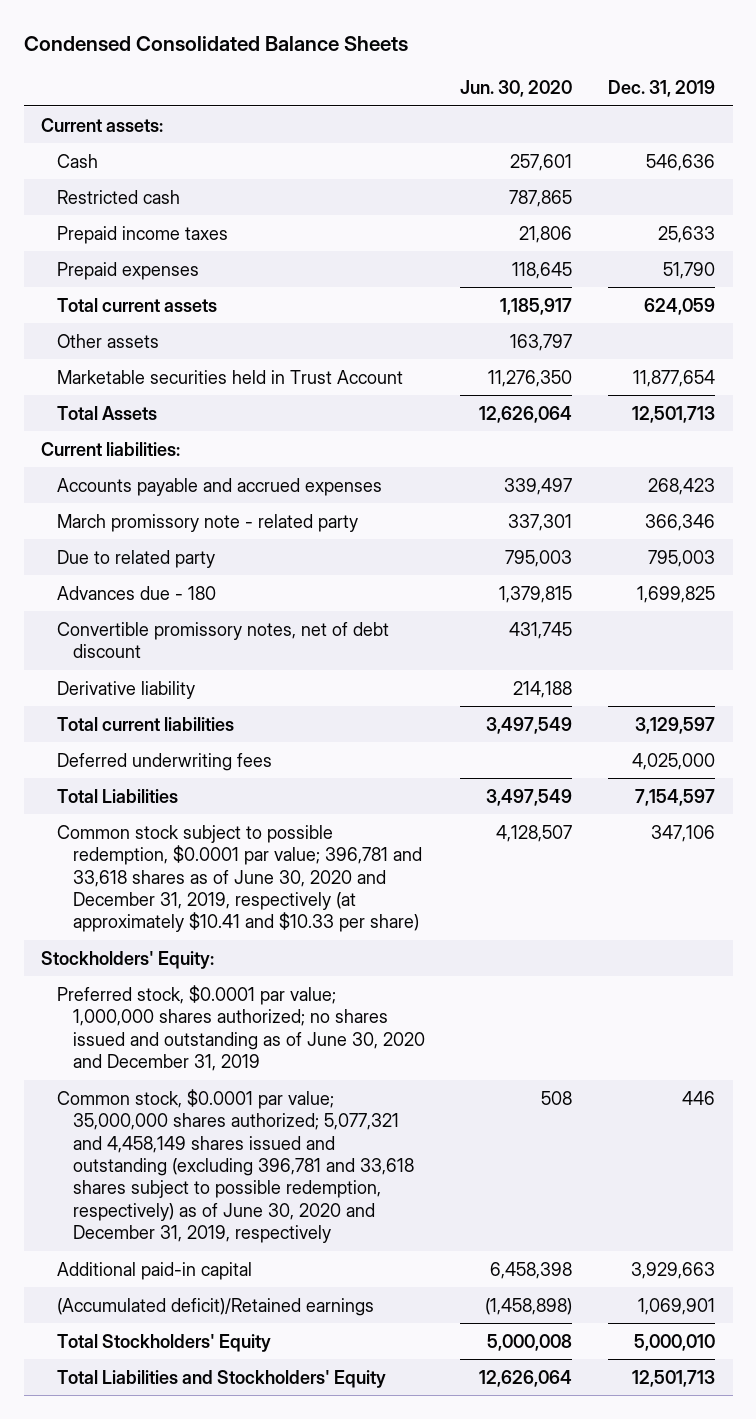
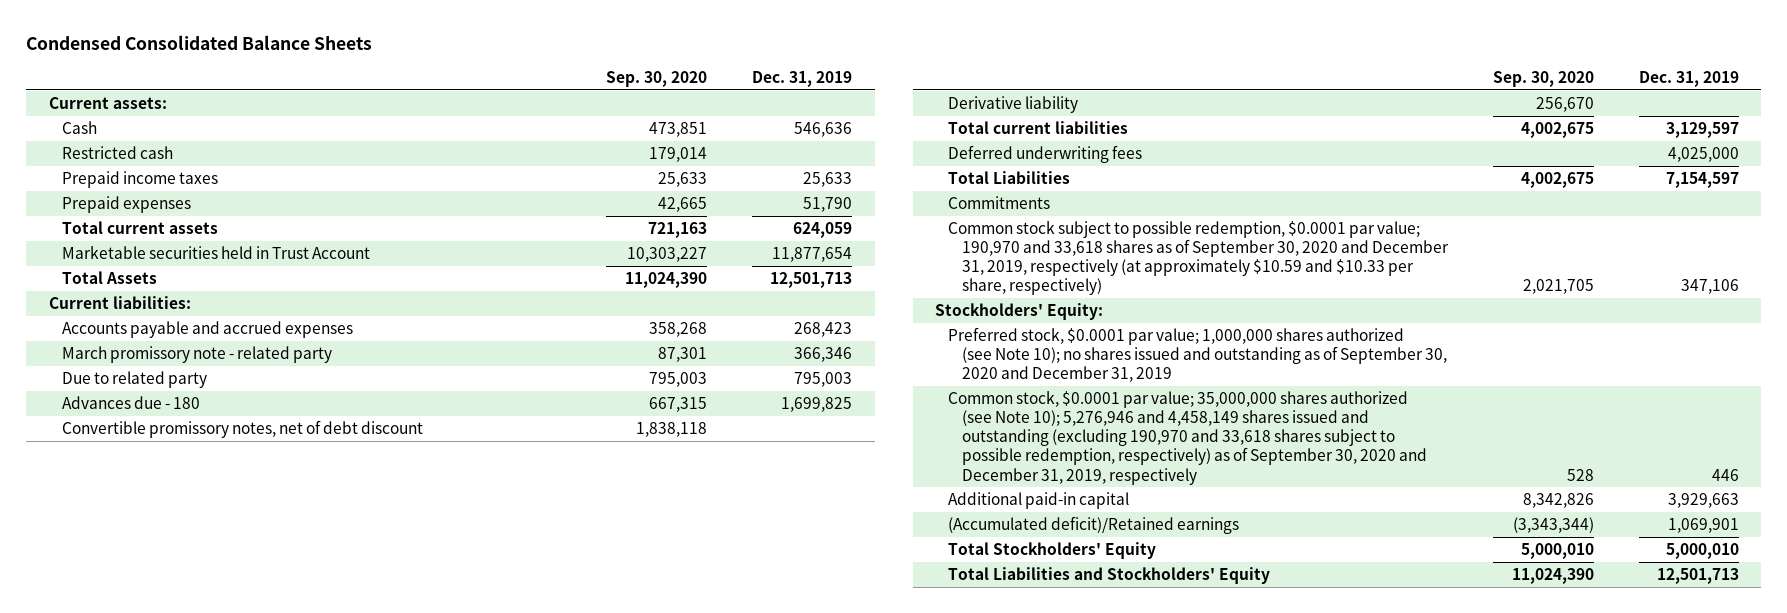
[460,80,573,98] Jun. 30, 2020 -> none
none -> [606,71,708,88] Sep. 30, 2020
[57,333,160,348] Other assets -> none
none -> [948,195,1051,209] Commitments
[57,824,422,933] Common stock subject to possible redemption, $0.0001 par value; 396,781 and 33,618 shares as of June 30, 2020 and December 31, 2019, respectively (at approximately $10.41 and $10.33 per share) -> [948,220,1449,296] Common stock subject to possible redemption, $0.0001 par value; 190,970 and 33,618 shares as of September 30, 2020 and December 31, 2019, respectively (at approximately $10.59 and $10.33 per share, respectively)
[57,984,425,1071] Preferred stock, $0.0001 par value; 1,000,000 shares authorized; no shares issued and outstanding as of June 30, 2020 and December 31, 2019 -> [948,326,1447,383] Preferred stock, $0.0001 par value; 1,000,000 shares authorized (see Note 10); no shares issued and outstanding as of September 30, 2020 and December 31, 2019
[57,1088,414,1244] Common stock, $0.0001 par value; 35,000,000 shares authorized; 5,077,321 and 4,458,149 shares issued and outstanding (excluding 396,781 and 33,618 shares subject to possible redemption, respectively) as of June 30, 2020 and December 31, 2019, respectively -> [948,390,1427,485] Common stock, $0.0001 par value; 35,000,000 shares authorized (see Note 10); 5,276,946 and 4,458,149 shares issued and outstanding (excluding 190,970 and 33,618 shares subject to possible redemption, respectively) as of September 30, 2020 and December 31, 2019, respectively

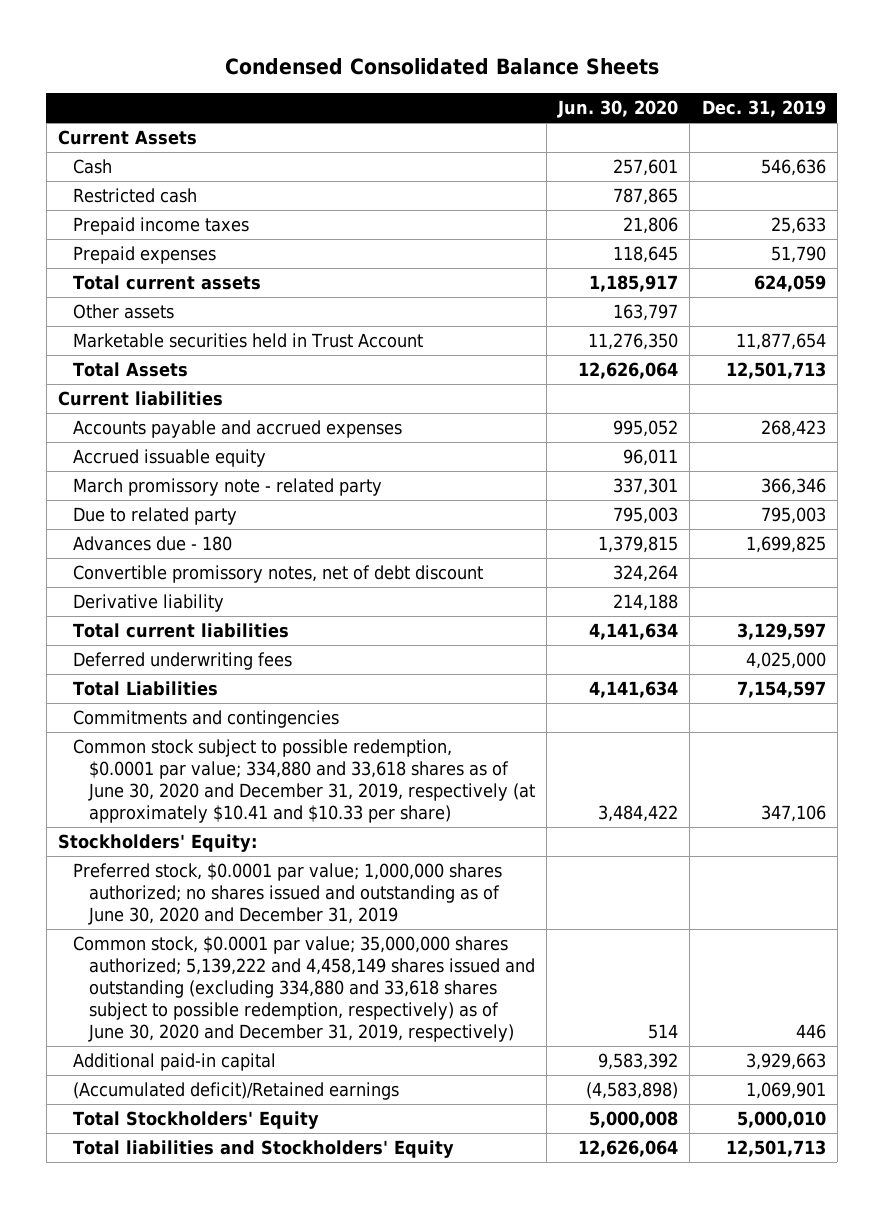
[606,71,708,88] Sep. 30, 2020 -> none
none -> [557,99,679,118] Jun. 30, 2020
[48,96,167,109] Current assets: -> [58,130,198,146] Current Assets
none -> [73,304,175,320] Other assets
[48,295,191,309] Current liabilities: -> [58,391,224,407] Current liabilities
none -> [73,449,267,468] Accrued issuable equity
[948,195,1051,209] Commitments -> [73,710,340,729] Commitments and contingencies
[948,220,1449,296] Common stock subject to possible redemption, $0.0001 par value; 190,970 and 33,618 shares as of September 30, 2020 and December 31, 2019, respectively (at approximately $10.59 and $10.33 per share, respectively) -> [73,739,535,824] Common stock subject to possible redemption, $0.0001 par value; 334,880 and 33,618 shares as of June 30, 2020 and December 31, 2019, respectively (at approximately $10.41 and $10.33 per share)
[948,326,1447,383] Preferred stock, $0.0001 par value; 1,000,000 shares authorized (see Note 10); no shares issued and outstanding as of September 30, 2020 and December 31, 2019 -> [73,863,503,926] Preferred stock, $0.0001 par value; 1,000,000 shares authorized; no shares issued and outstanding as of June 30, 2020 and December 31, 2019
[948,390,1427,485] Common stock, $0.0001 par value; 35,000,000 shares authorized (see Note 10); 5,276,946 and 4,458,149 shares issued and outstanding (excluding 190,970 and 33,618 shares subject to possible redemption, respectively) as of September 30, 2020 and December 31, 2019, respectively -> [73,936,535,1043] Common stock, $0.0001 par value; 35,000,000 shares authorized; 5,139,222 and 4,458,149 shares issued and outstanding (excluding 334,880 and 33,618 shares subject to possible redemption, respectively) as of June 30, 2020 and December 31, 2019, respectively)
[948,566,1271,584] Total Liabilities and Stockholders' Equity -> [73,1140,455,1159] Total liabilities and Stockholders' Equity

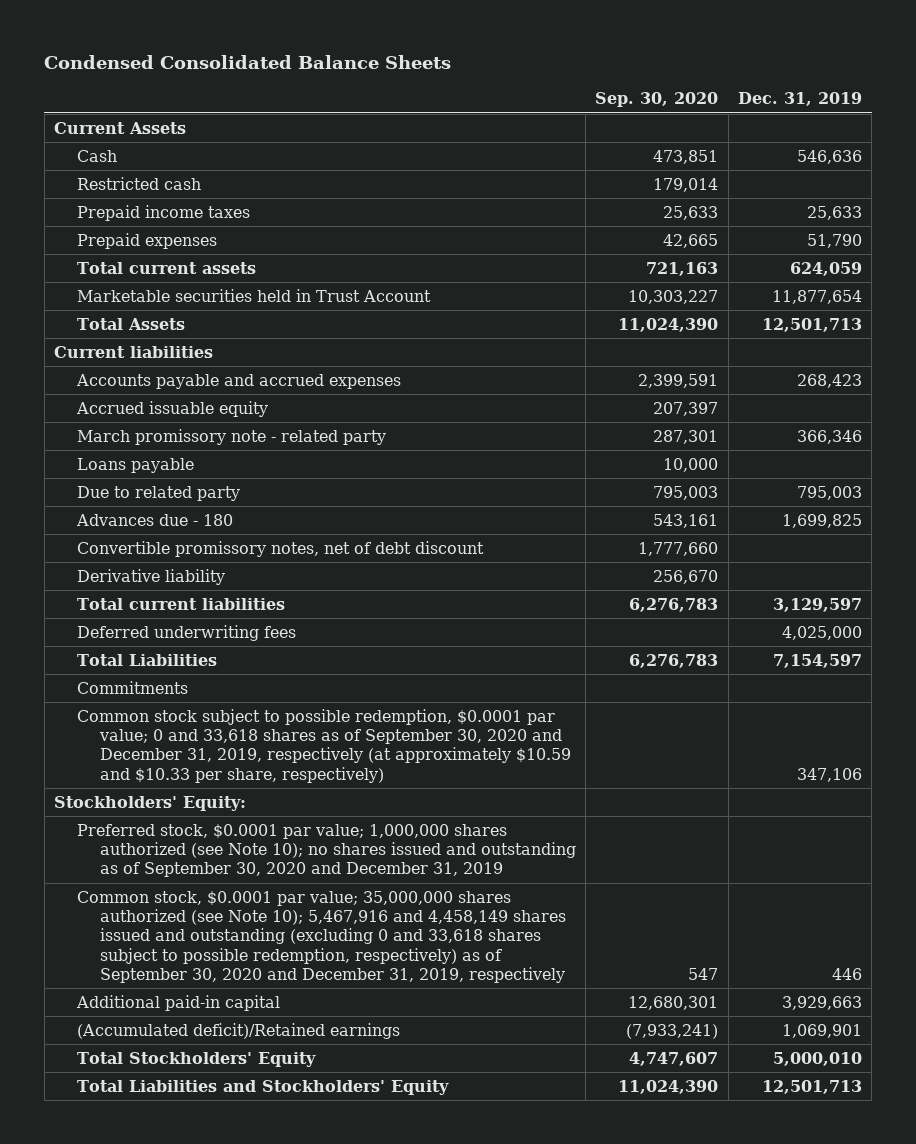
[557,99,679,118] Jun. 30, 2020 -> none
none -> [595,92,719,108] Sep. 30, 2020
[73,304,175,320] Other assets -> none
none -> [76,457,194,473] Loans payable
[73,710,340,729] Commitments and contingencies -> [76,680,188,694] Commitments
[73,739,535,824] Common stock subject to possible redemption, $0.0001 par value; 334,880 and 33,618 shares as of June 30, 2020 and December 31, 2019, respectively (at approximately $10.41 and $10.33 per share) -> [76,708,571,783] Common stock subject to possible redemption, $0.0001 par value; 0 and 33,618 shares as of September 30, 2020 and December 31, 2019, respectively (at approximately $10.59 and $10.33 per share, respectively)
[73,863,503,926] Preferred stock, $0.0001 par value; 1,000,000 shares authorized; no shares issued and outstanding as of June 30, 2020 and December 31, 2019 -> [76,823,576,878] Preferred stock, $0.0001 par value; 1,000,000 shares authorized (see Note 10); no shares issued and outstanding as of September 30, 2020 and December 31, 2019
[73,936,535,1043] Common stock, $0.0001 par value; 35,000,000 shares authorized; 5,139,222 and 4,458,149 shares issued and outstanding (excluding 334,880 and 33,618 shares subject to possible redemption, respectively) as of June 30, 2020 and December 31, 2019, respectively) -> [76,890,566,984] Common stock, $0.0001 par value; 35,000,000 shares authorized (see Note 10); 5,467,916 and 4,458,149 shares issued and outstanding (excluding 0 and 33,618 shares subject to possible redemption, respectively) as of September 30, 2020 and December 31, 2019, respectively
[73,1140,455,1159] Total liabilities and Stockholders' Equity -> [76,1079,449,1095] Total Liabilities and Stockholders' Equity

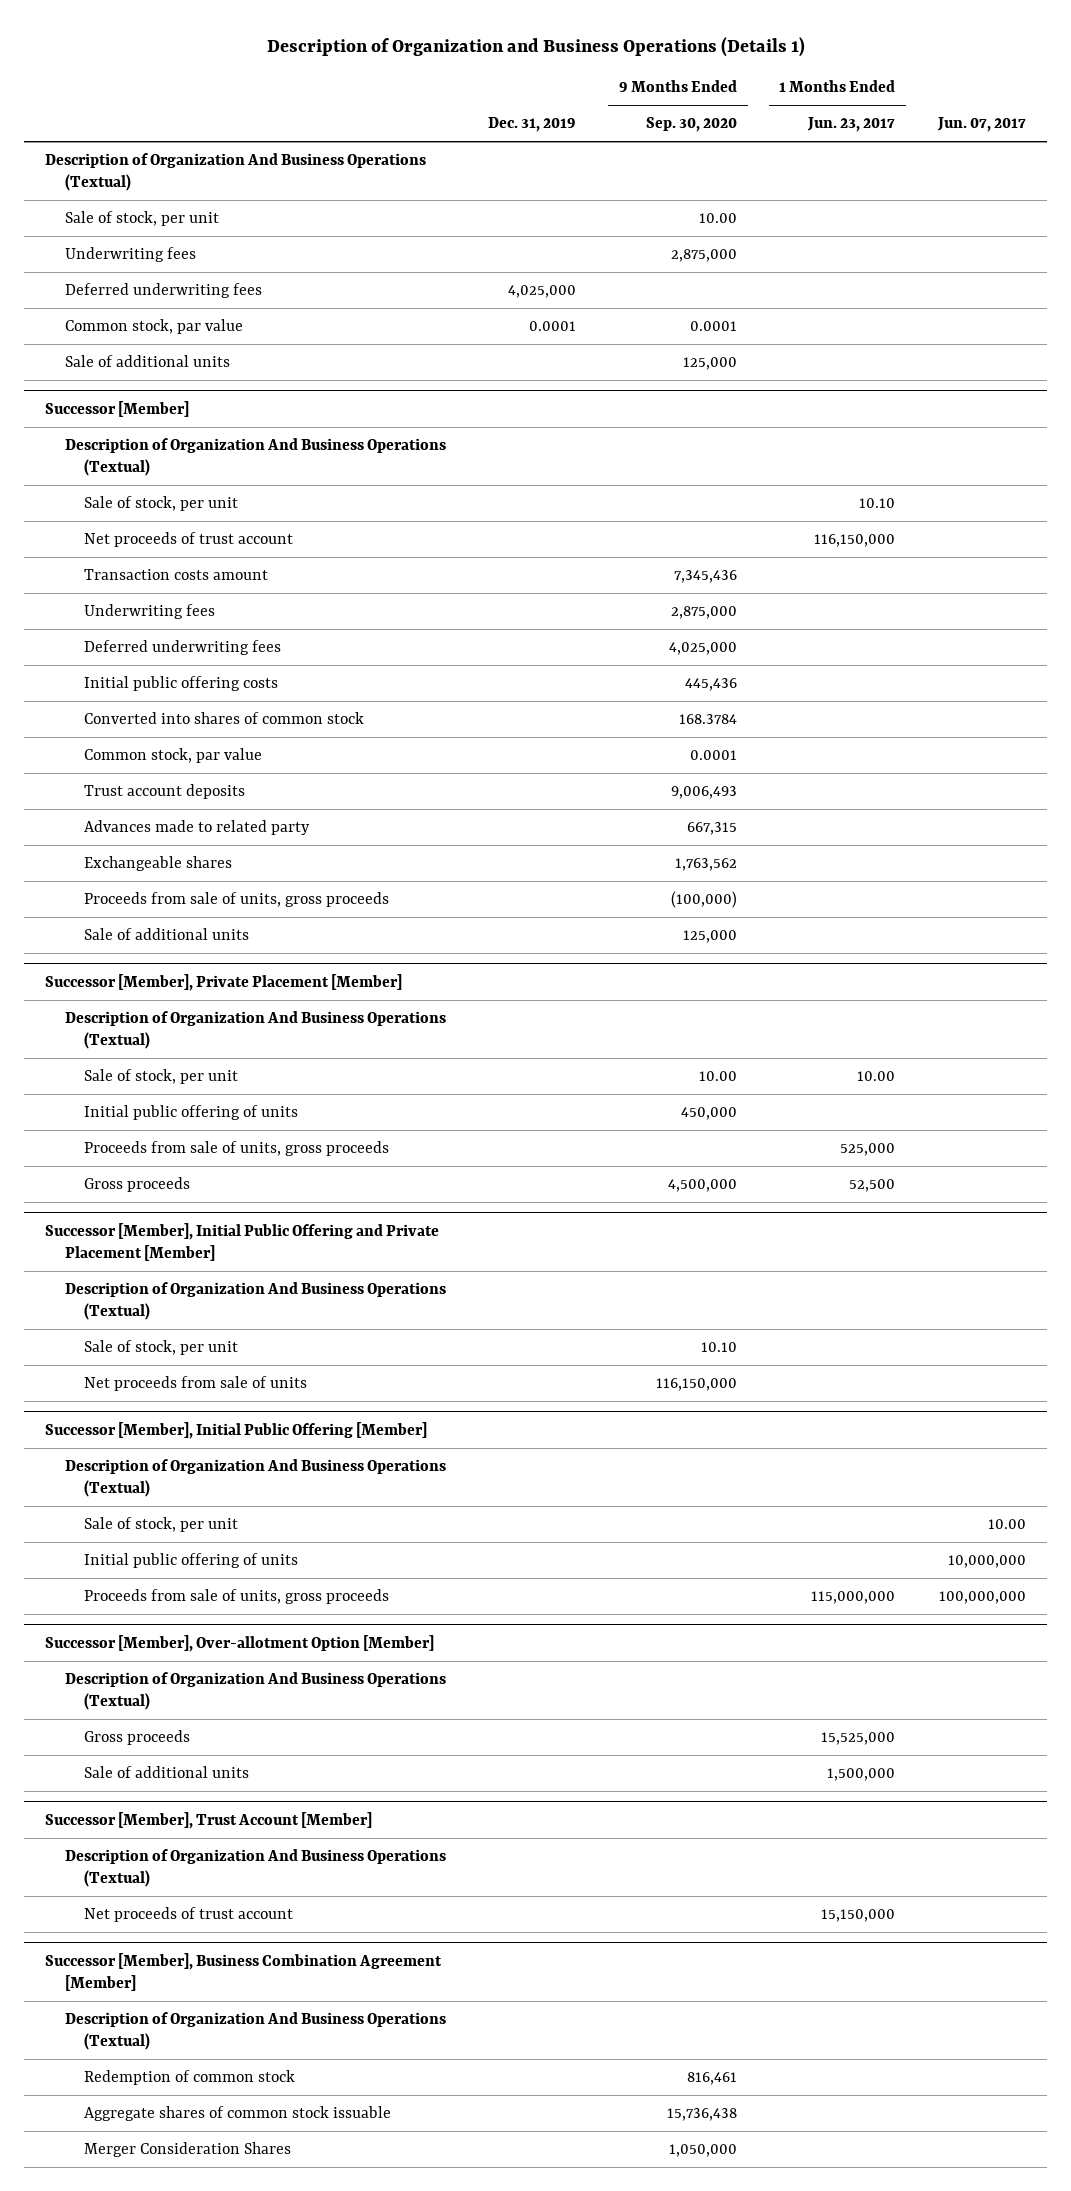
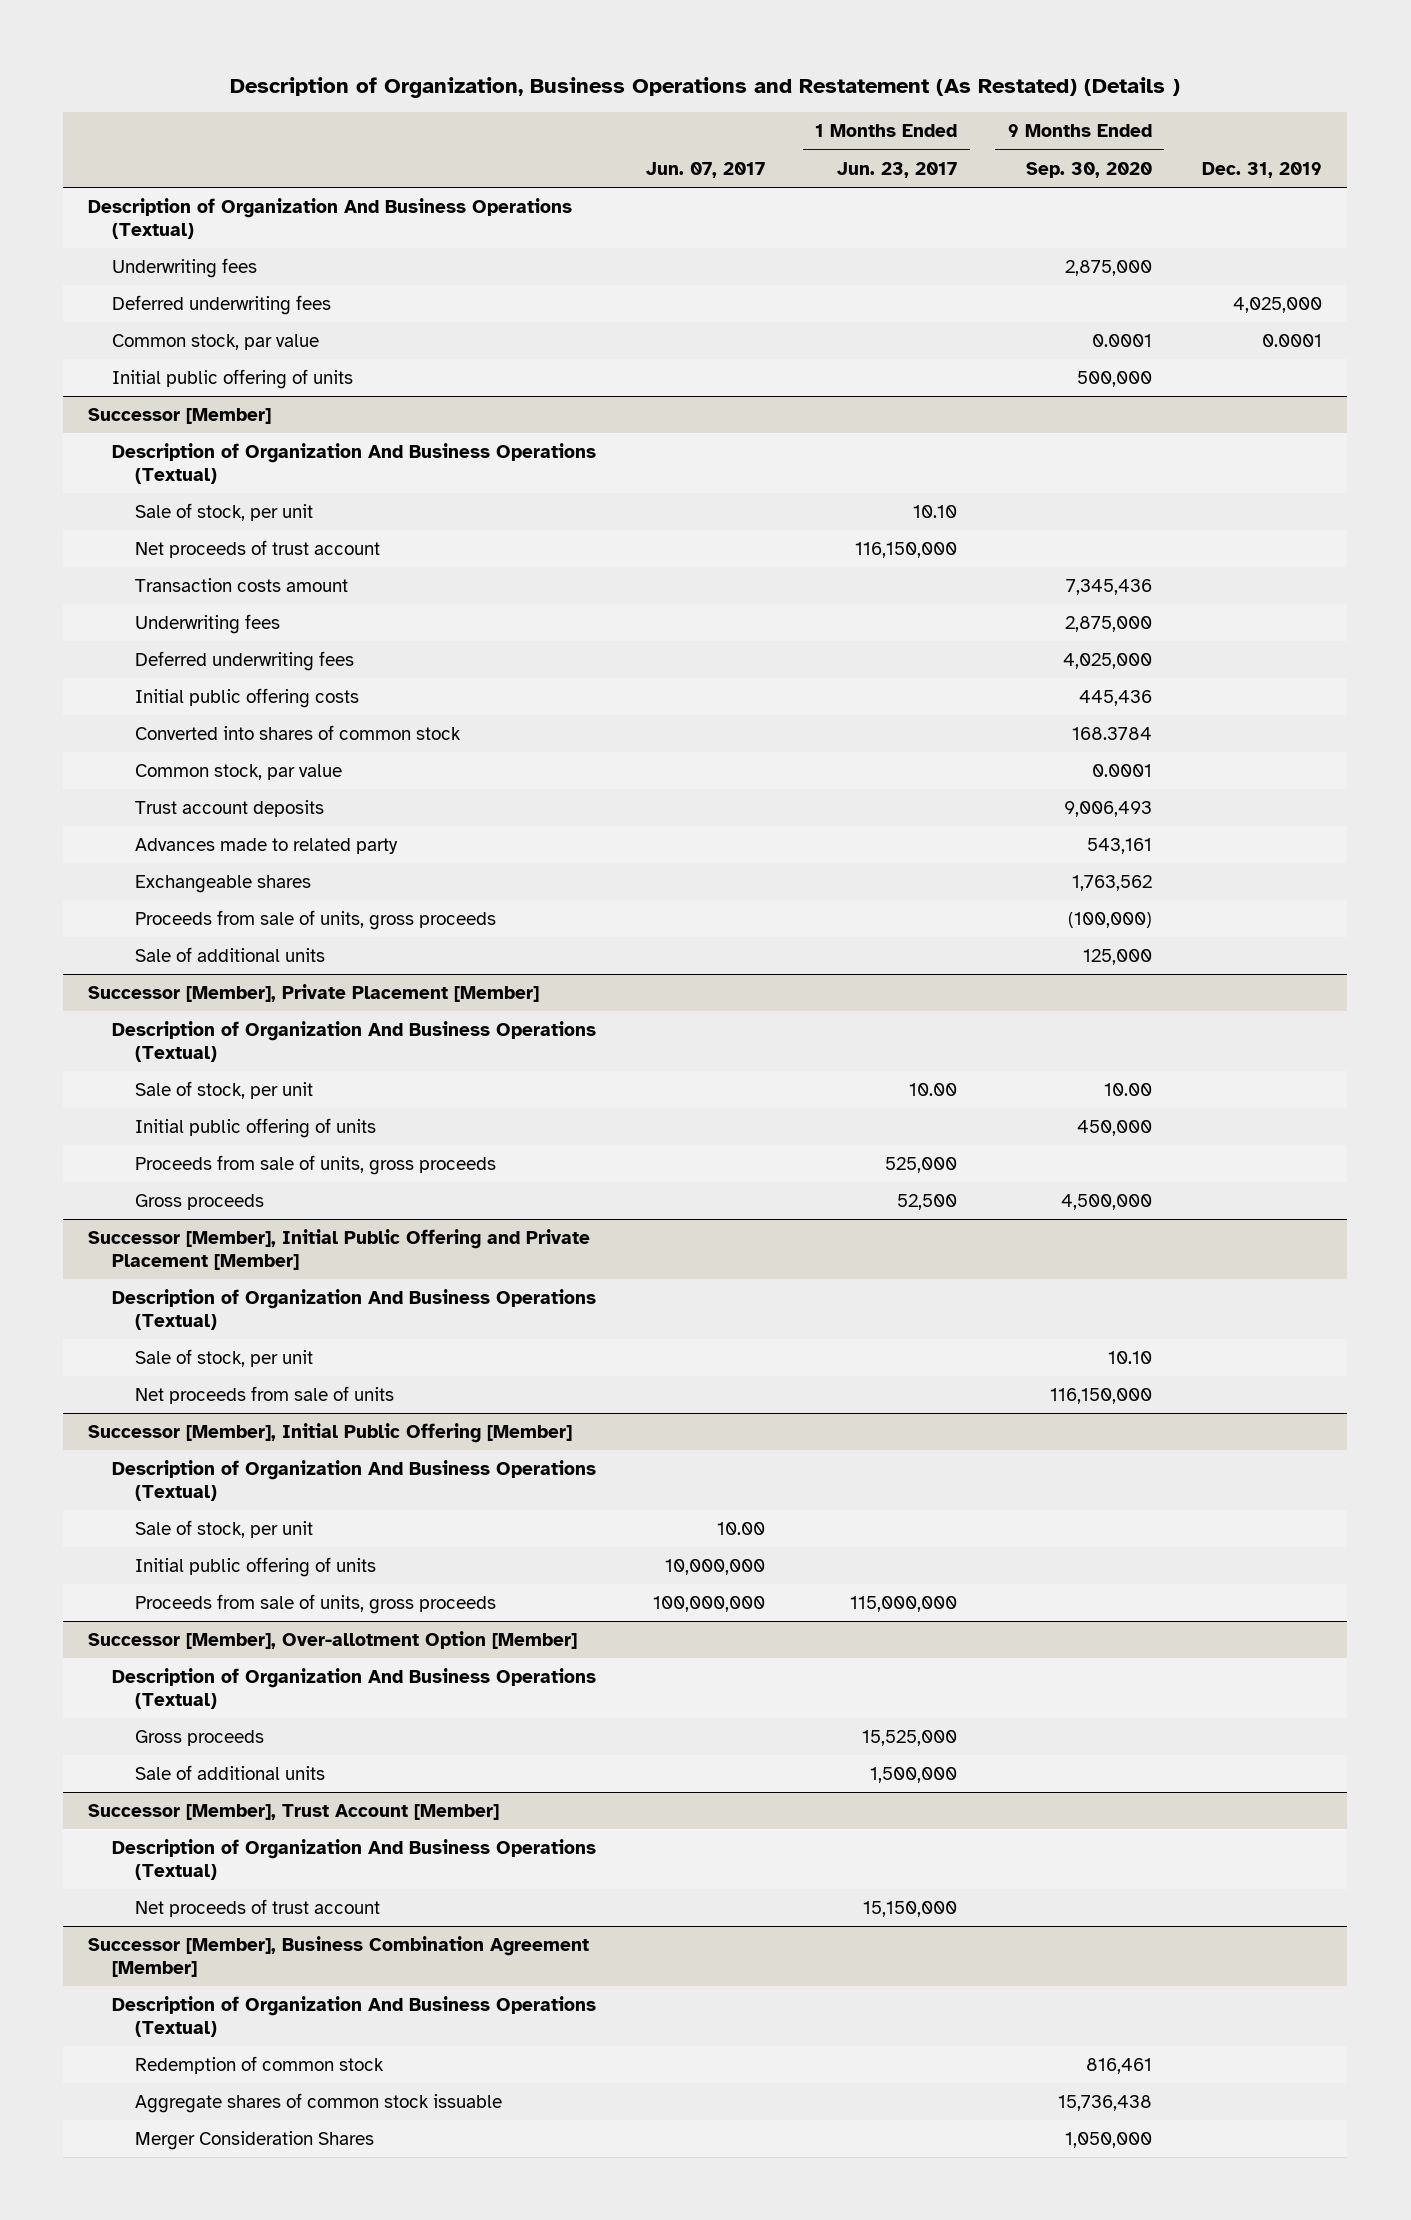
[266,36,805,57] Description of Organization and Business Operations (Details 1) -> [230,77,1181,99] Description of Organization, Business Operations and Restatement (As Restated) (Details )
[64,210,219,226] Sale of stock, per unit -> none
[64,354,230,367] Sale of additional units -> none
none -> [111,369,353,390] Initial public offering of units
[686,821,737,835] 667,315 -> [1086,838,1152,855] 543,161

